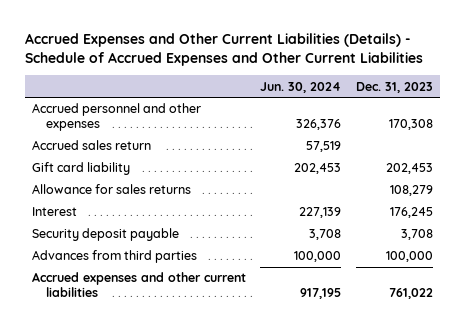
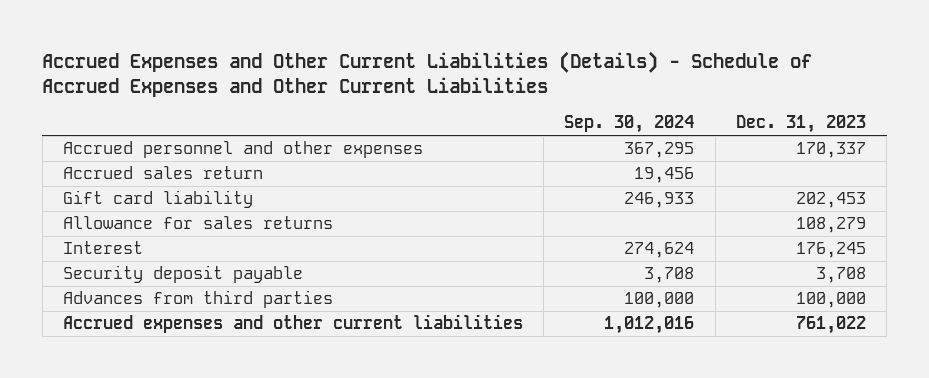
[260,81,342,93] Jun. 30, 2024 -> none
none -> [564,115,695,134] Sep. 30, 2024
[388,119,433,131] 170,308 -> [795,142,866,159] 170,337

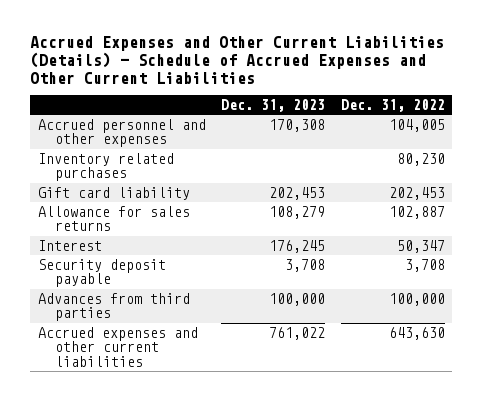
[564,115,695,134] Sep. 30, 2024 -> none
none -> [340,98,445,112] Dec. 31, 2022
[63,166,264,180] Accrued sales return -> none
[795,142,866,159] 170,337 -> [269,118,326,132] 170,308
none -> [37,152,174,182] Inventory related purchases

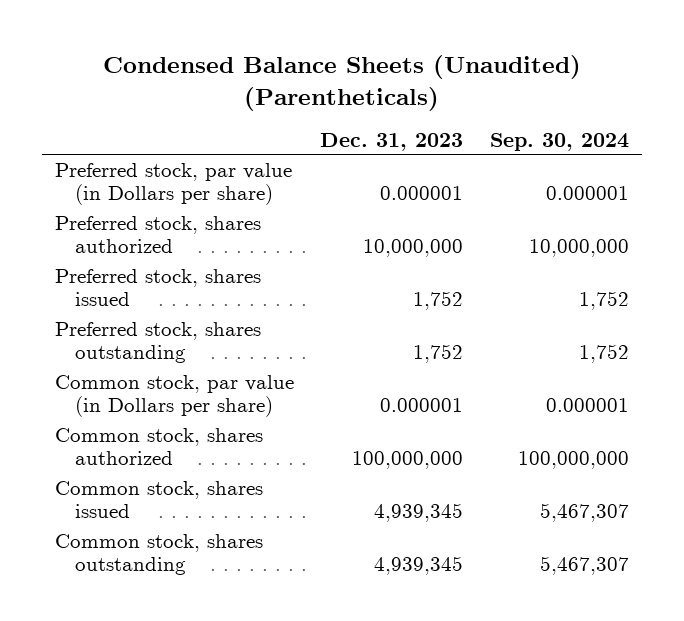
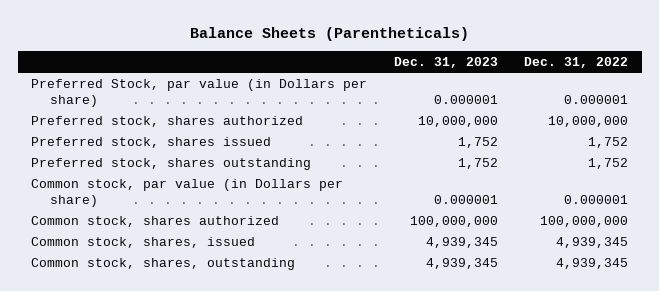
[102,55,581,111] Condensed Balance Sheets (Unaudited) (Parentheticals) -> [189,26,469,41] Balance Sheets (Parentheticals)
[489,132,629,151] Sep. 30, 2024 -> none
none -> [524,56,629,68] Dec. 31, 2022
[55,162,293,205] Preferred stock, par value (in Dollars per share) -> [31,78,368,107] Preferred Stock, par value (in Dollars per share)
[55,480,264,518] Common stock, shares issued -> [31,236,256,248] Common stock, shares, issued
[55,533,264,575] Common stock, shares outstanding -> [31,257,296,270] Common stock, shares, outstanding

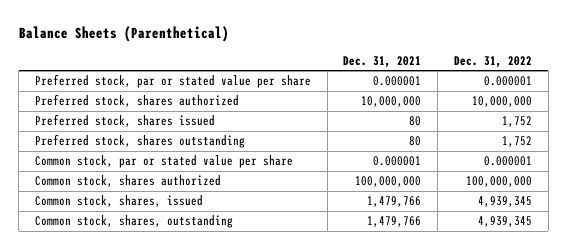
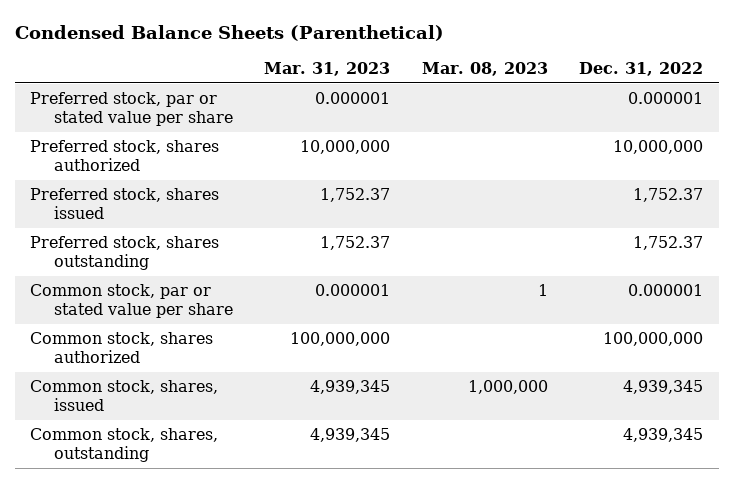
[18,26,229,43] Balance Sheets (Parenthetical) -> [14,24,444,41] Condensed Balance Sheets (Parenthetical)
[343,55,422,68] Dec. 31, 2021 -> none
none -> [264,62,391,77] Mar. 31, 2023
none -> [421,62,548,77] Mar. 08, 2023
[502,116,533,128] 1,752 -> [633,187,704,202] 1,752.37
[502,136,533,148] 1,752 -> [633,235,704,250] 1,752.37

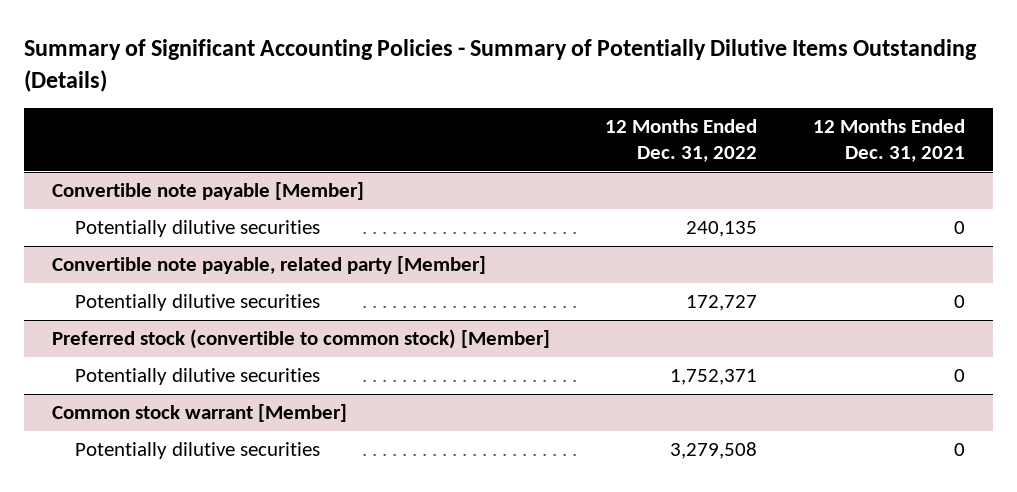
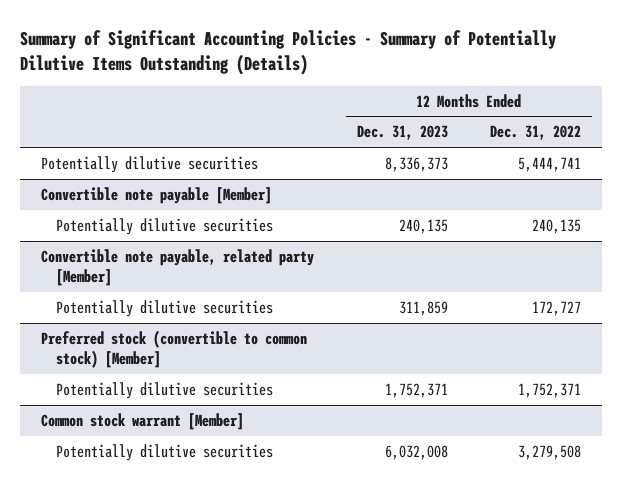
[813,119,966,163] 12 Months Ended Dec. 31, 2021 -> none
none -> [356,125,448,141] Dec. 31, 2023
none -> [41,155,259,173] Potentially dilutive securities

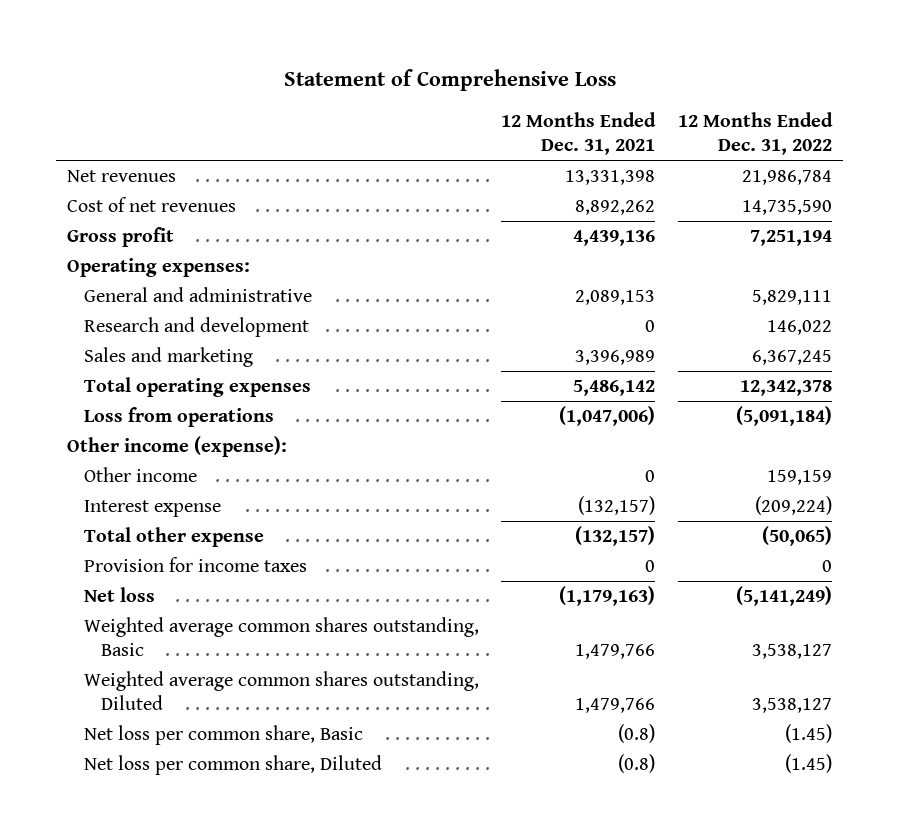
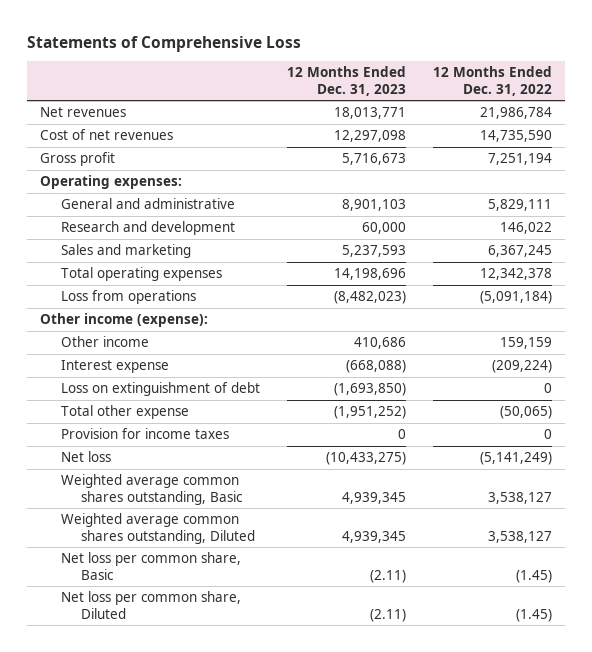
[283,69,616,92] Statement of Comprehensive Loss -> [26,35,301,52] Statements of Comprehensive Loss
[501,111,657,155] 12 Months Ended Dec. 31, 2021 -> none
none -> [286,66,406,96] 12 Months Ended Dec. 31, 2023
none -> [60,382,260,397] Loss on extinguishment of debt

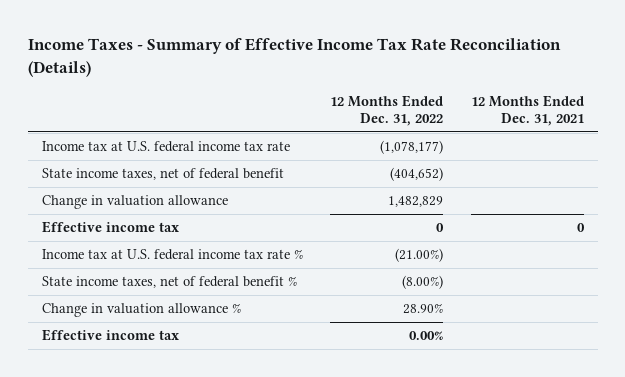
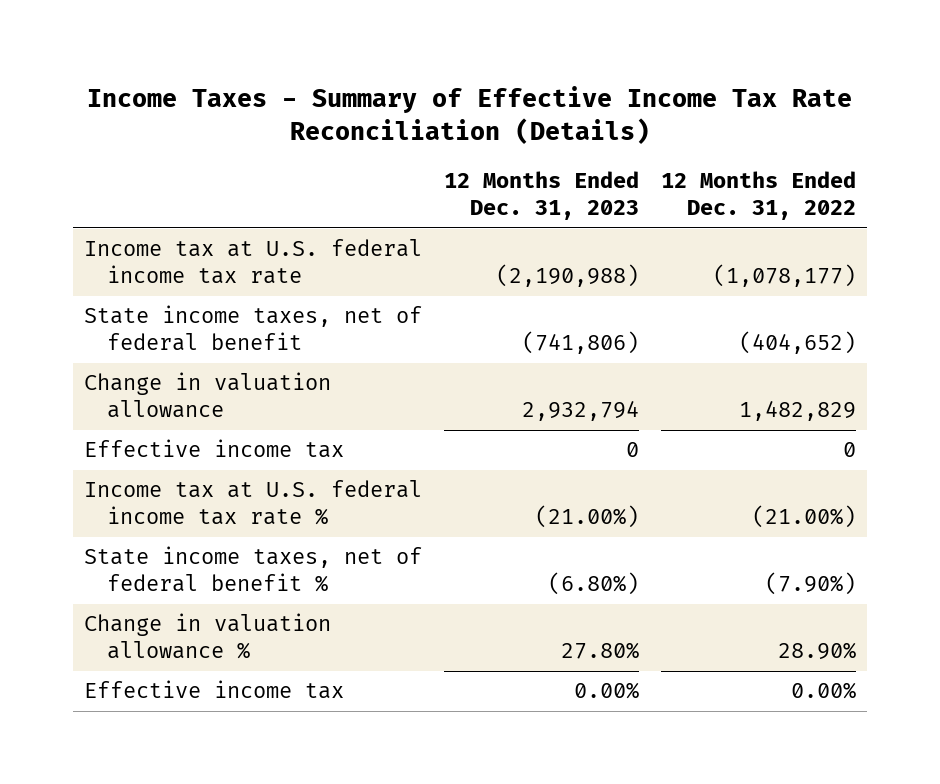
[470,94,584,126] 12 Months Ended Dec. 31, 2021 -> none
none -> [444,171,640,221] 12 Months Ended Dec. 31, 2023
[402,275,444,290] (8.00%) -> [764,572,856,596] (7.90%)

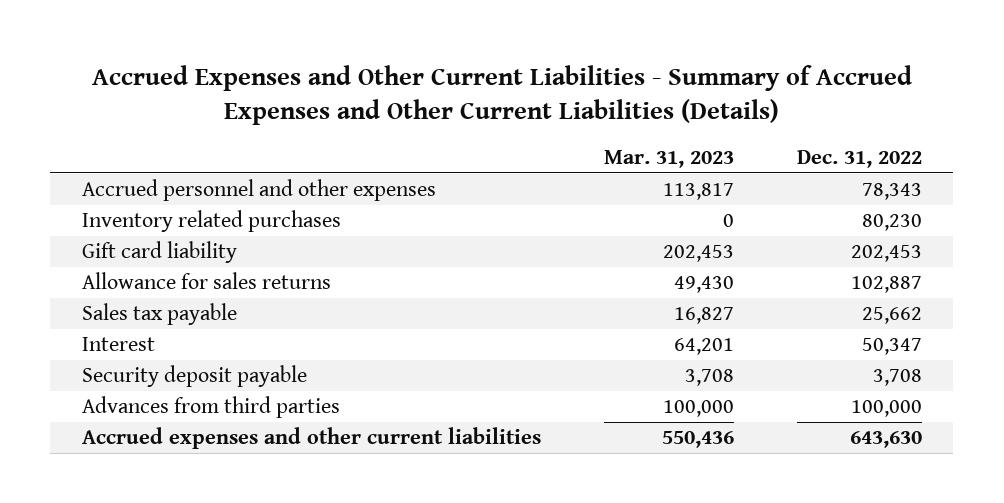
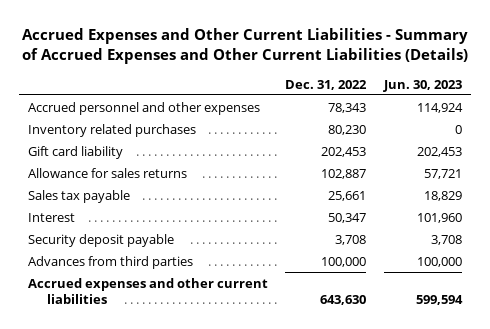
[603,149,734,168] Mar. 31, 2023 -> none
none -> [383,79,463,92] Jun. 30, 2023
[861,307,922,325] 25,662 -> [328,190,367,201] 25,661

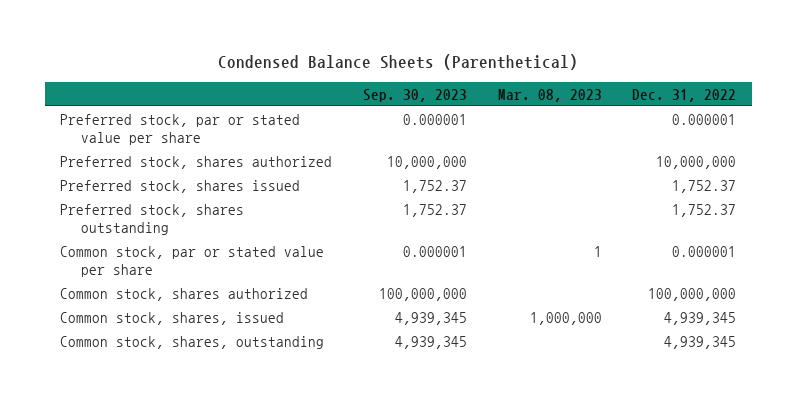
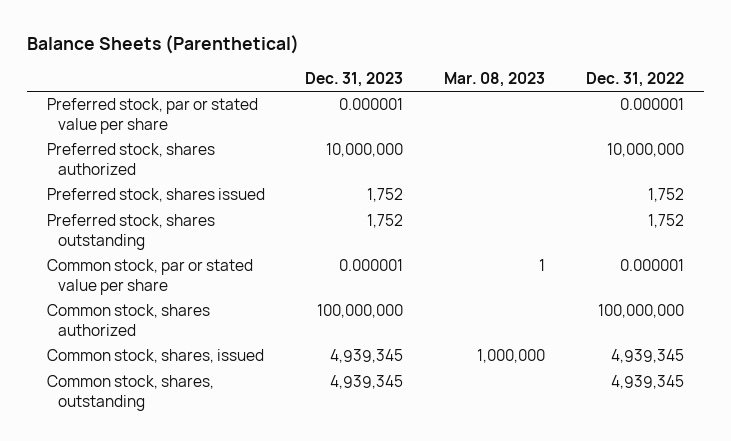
[218,54,579,71] Condensed Balance Sheets (Parenthetical) -> [26,35,299,55] Balance Sheets (Parenthetical)
[362,88,467,102] Sep. 30, 2023 -> none
none -> [305,72,404,88] Dec. 31, 2023
[672,179,737,193] 1,752.37 -> [647,188,684,203] 1,752
[672,203,737,217] 1,752.37 -> [647,214,684,229] 1,752

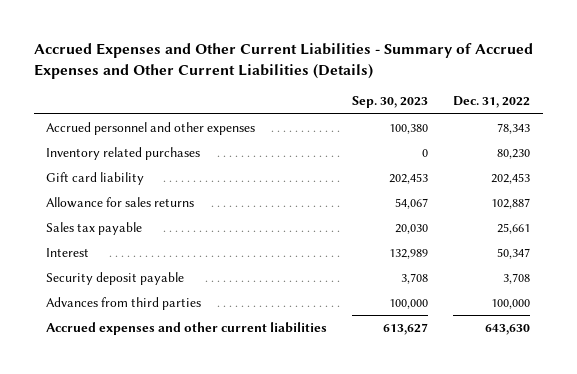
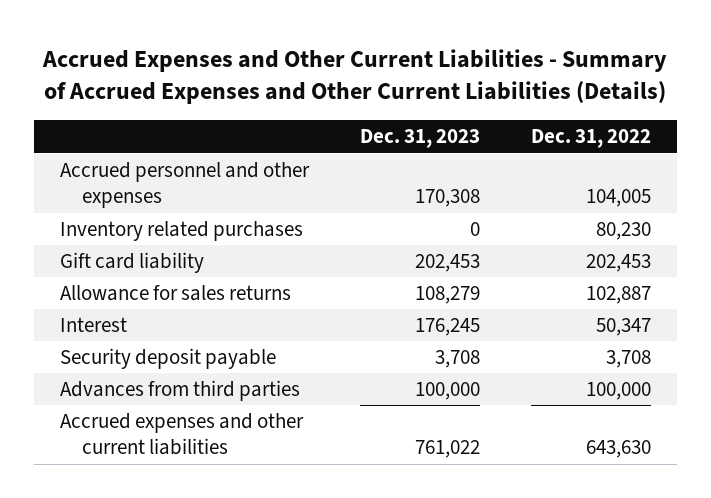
[352,96,429,109] Sep. 30, 2023 -> none
none -> [359,129,480,149] Dec. 31, 2023
[497,122,531,134] 78,343 -> [586,189,652,208] 104,005
[46,221,143,235] Sales tax payable -> none

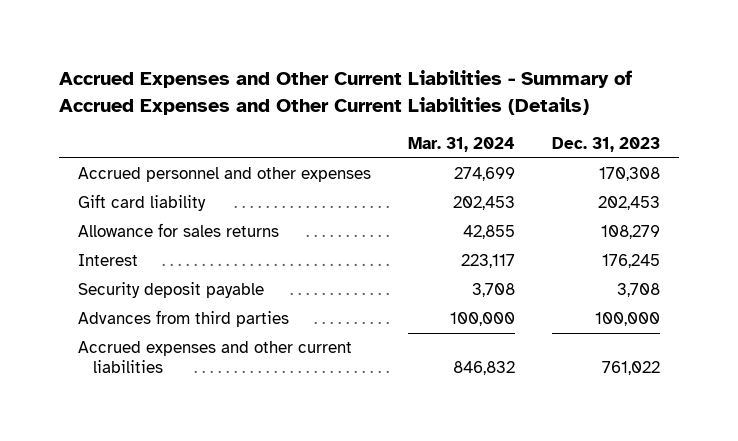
[531,129,652,149] Dec. 31, 2022 -> none
none -> [408,136,516,152] Mar. 31, 2024
[59,221,303,242] Inventory related purchases -> none

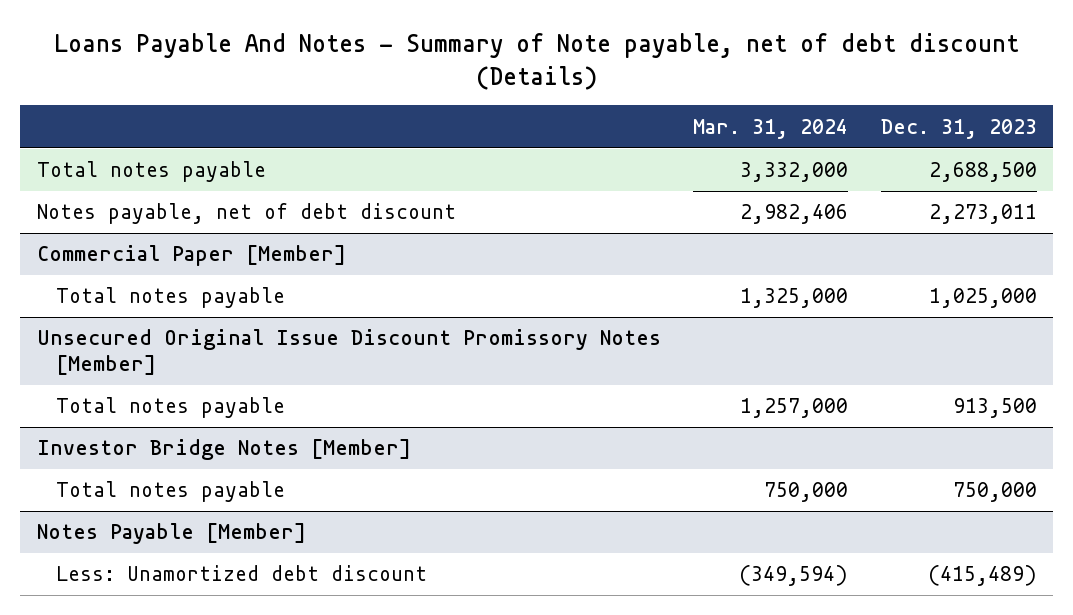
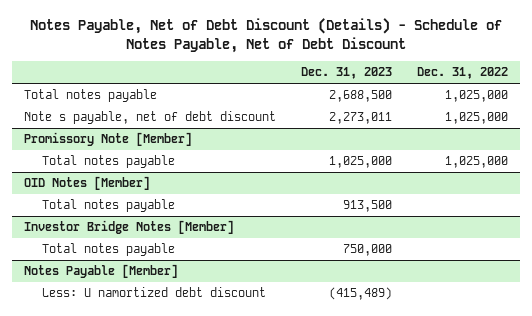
[53,33,1019,90] Loans Payable And Notes - Summary of Note payable, net of debt discount (Details) -> [29,18,502,54] Notes Payable, Net of Debt Discount (Details) - Schedule of Notes Payable, Net of Debt Discount
[693,118,849,139] Mar. 31, 2024 -> none
none -> [416,67,508,80] Dec. 31, 2022
[36,245,346,267] Commercial Paper [Member] -> none
[36,203,456,225] Notes payable, net of debt discount -> [24,111,277,125] Note s payable, net of debt discount
none -> [24,132,193,147] Promissory Note [Member]
[36,329,661,376] Unsecured Original Issue Discount Promissory Notes [Member] -> [24,176,151,191] OID Notes [Member]
[55,565,427,582] Less: Unamortized debt discount -> [41,287,266,298] Less: U namortized debt discount

